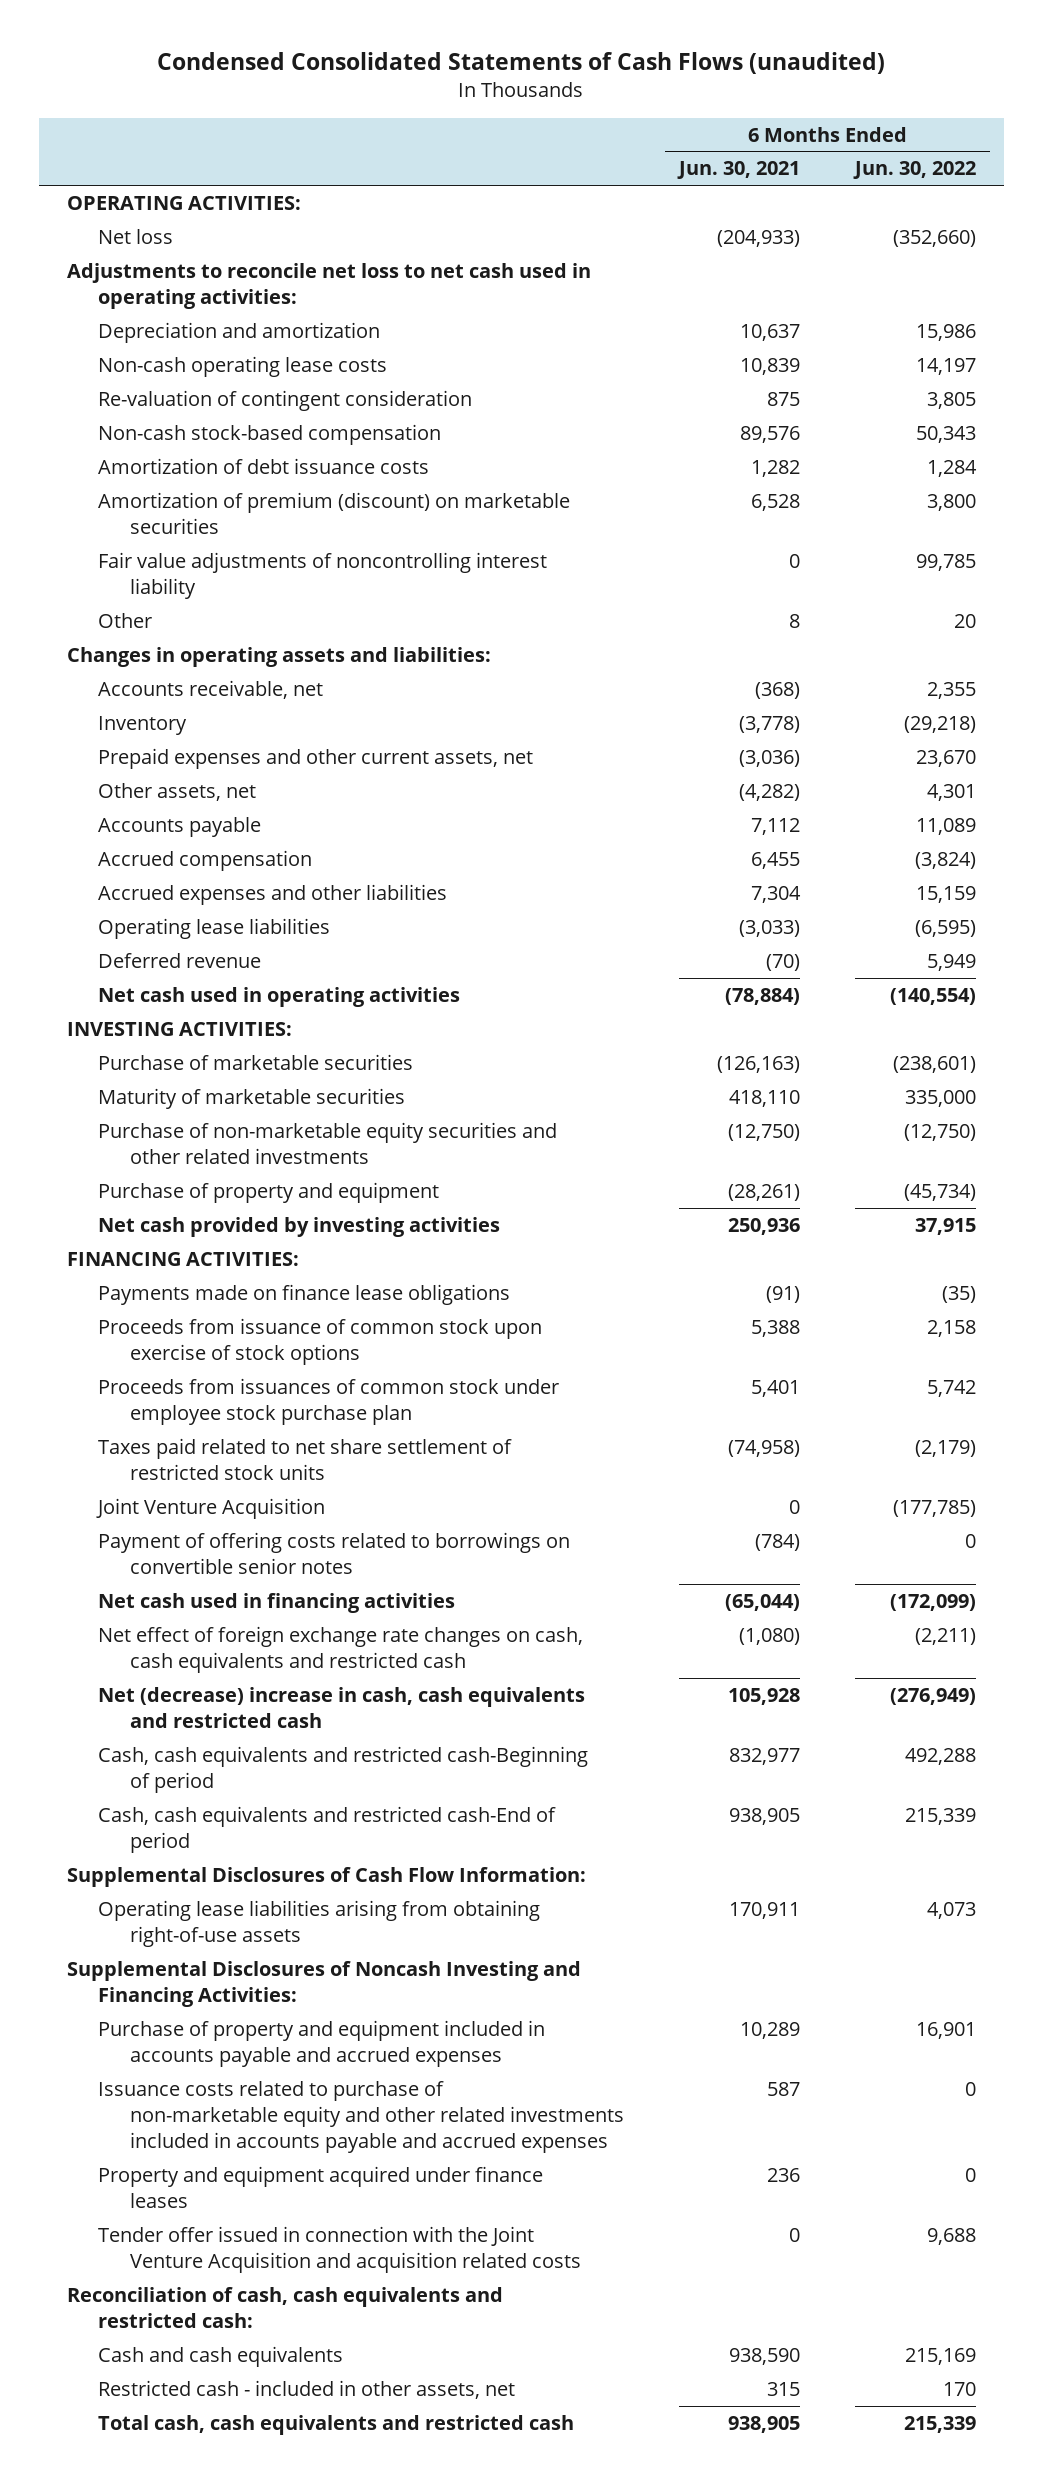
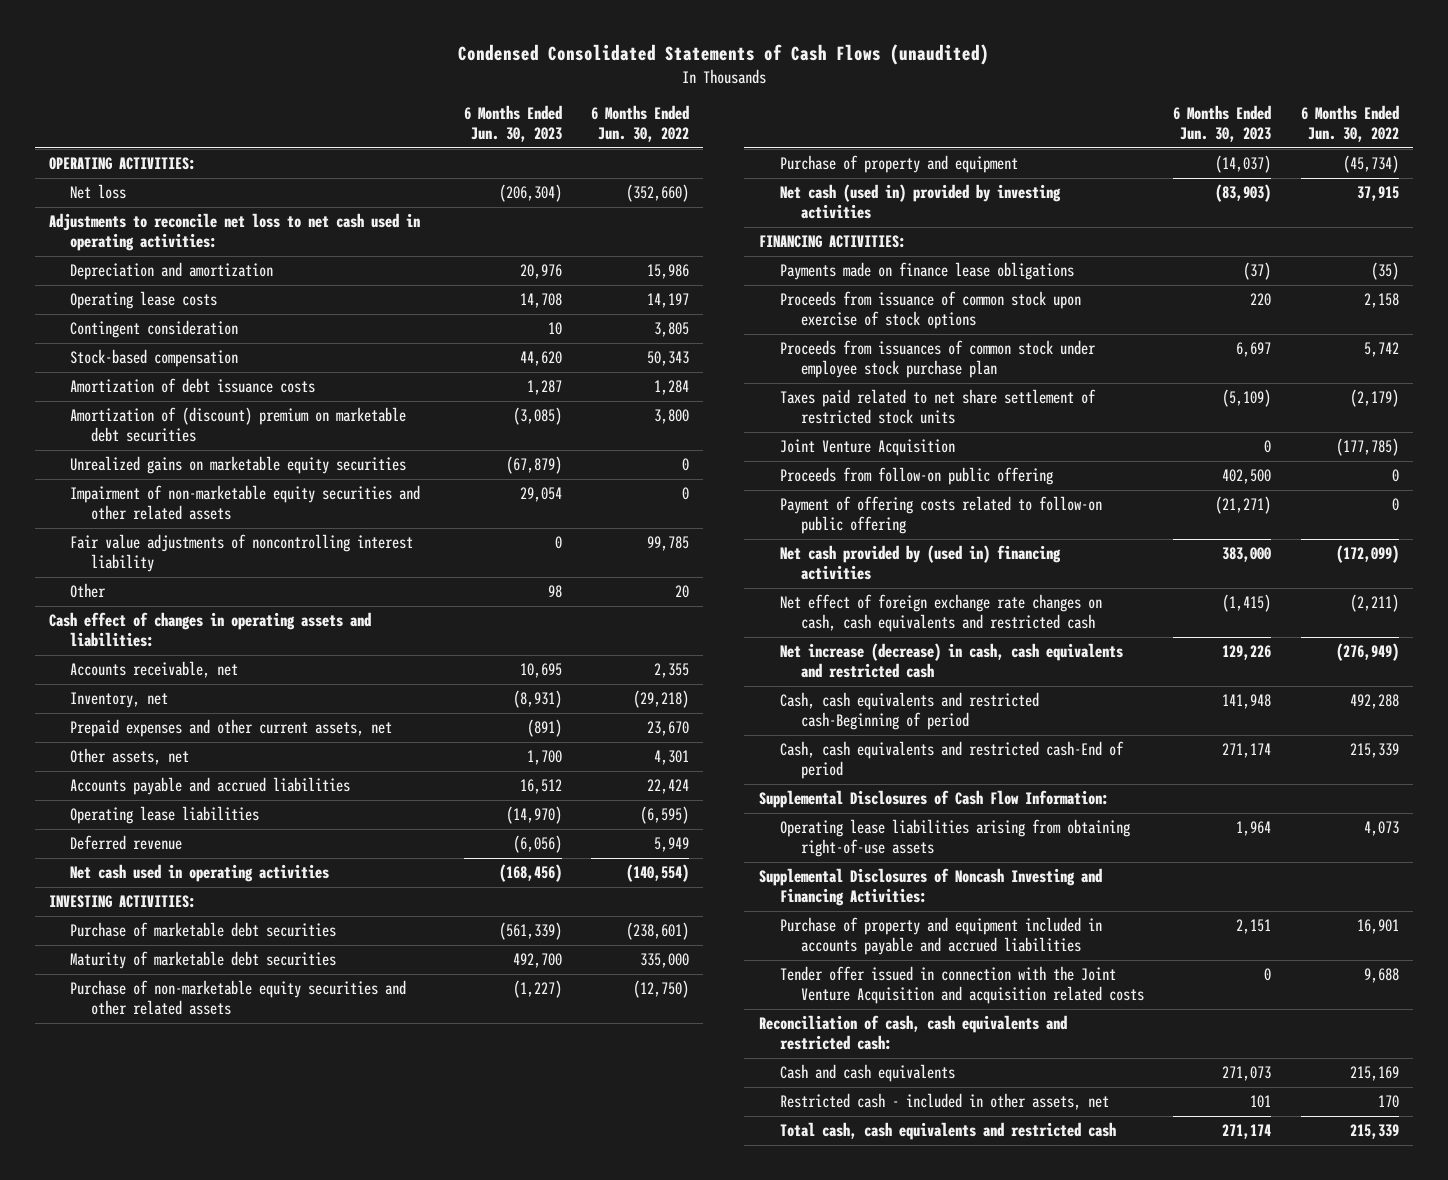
[677,161,801,180] Jun. 30, 2021 -> none
none -> [463,105,562,143] 6 Months Ended Jun. 30, 2023
[98,356,388,378] Non-cash operating lease costs -> [70,291,218,310] Operating lease costs
[98,390,473,412] Re-valuation of contingent consideration -> [70,320,239,339] Contingent consideration
[98,424,442,446] Non-cash stock-based compensation -> [70,349,239,368] Stock-based compensation
[98,492,571,535] Amortization of premium (discount) on marketable securities -> [70,407,407,442] Amortization of (discount) premium on marketable debt securities
none -> [70,456,407,475] Unrealized gains on marketable equity securities
none -> [70,485,421,520] Impairment of non-marketable equity securities and other related assets
[66,647,491,668] Changes in operating assets and liabilities: -> [49,612,372,647] Cash effect of changes in operating assets and liabilities:
[98,716,188,736] Inventory -> [70,692,169,709] Inventory, net
[98,817,262,838] Accounts payable -> none
[98,850,313,872] Accrued compensation -> none
[98,884,448,906] Accrued expenses and other liabilities -> none
none -> [70,777,351,796] Accounts payable and accrued liabilities
[98,1054,414,1071] Purchase of marketable securities -> [70,922,337,938] Purchase of marketable debt securities
[98,1088,406,1110] Maturity of marketable securities -> [70,951,337,970] Maturity of marketable debt securities
[98,1122,558,1165] Purchase of non-marketable equity securities and other related investments -> [70,980,407,1015] Purchase of non-marketable equity securities and other related assets
[98,1217,501,1238] Net cash provided by investing activities -> [780,184,1062,219] Net cash (used in) provided by investing activities
none -> [780,467,1054,486] Proceeds from follow-on public offering
[98,1532,571,1575] Payment of offering costs related to borrowings on convertible senior notes -> [780,496,1103,534] Payment of offering costs related to follow-on public offering
[98,1593,456,1614] Net cash used in financing activities -> [780,545,1062,580] Net cash provided by (used in) financing activities
[98,1687,586,1729] Net (decrease) increase in cash, cash equivalents and restricted cash -> [780,643,1124,678] Net increase (decrease) in cash, cash equivalents and restricted cash
[98,2081,625,2154] Issuance costs related to purchase of non-marketable equity and other related investments included in accounts payable and accrued expenses -> none
[98,2166,544,2209] Property and equipment acquired under finance leases -> none
[98,2020,546,2068] Purchase of property and equipment included in accounts payable and accrued expenses -> [780,917,1103,955] Purchase of property and equipment included in accounts payable and accrued liabilities

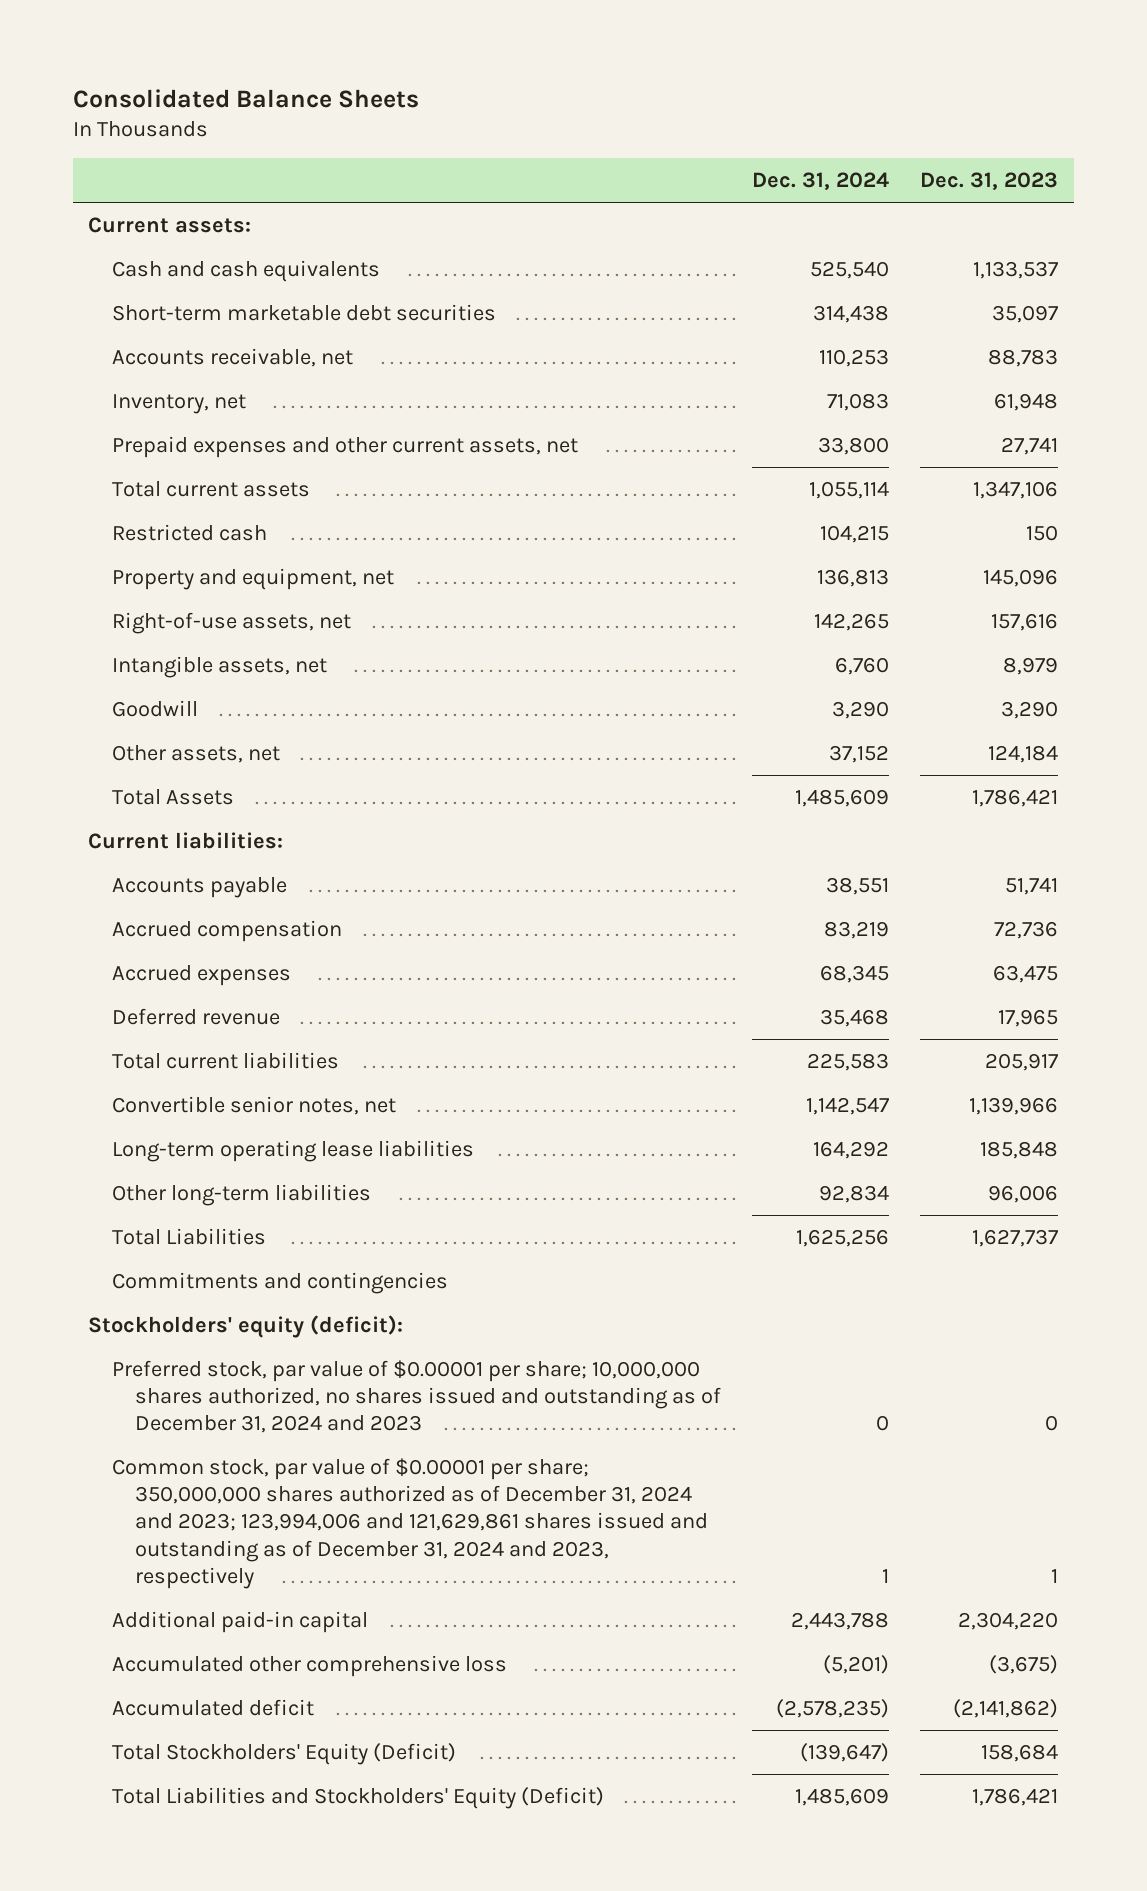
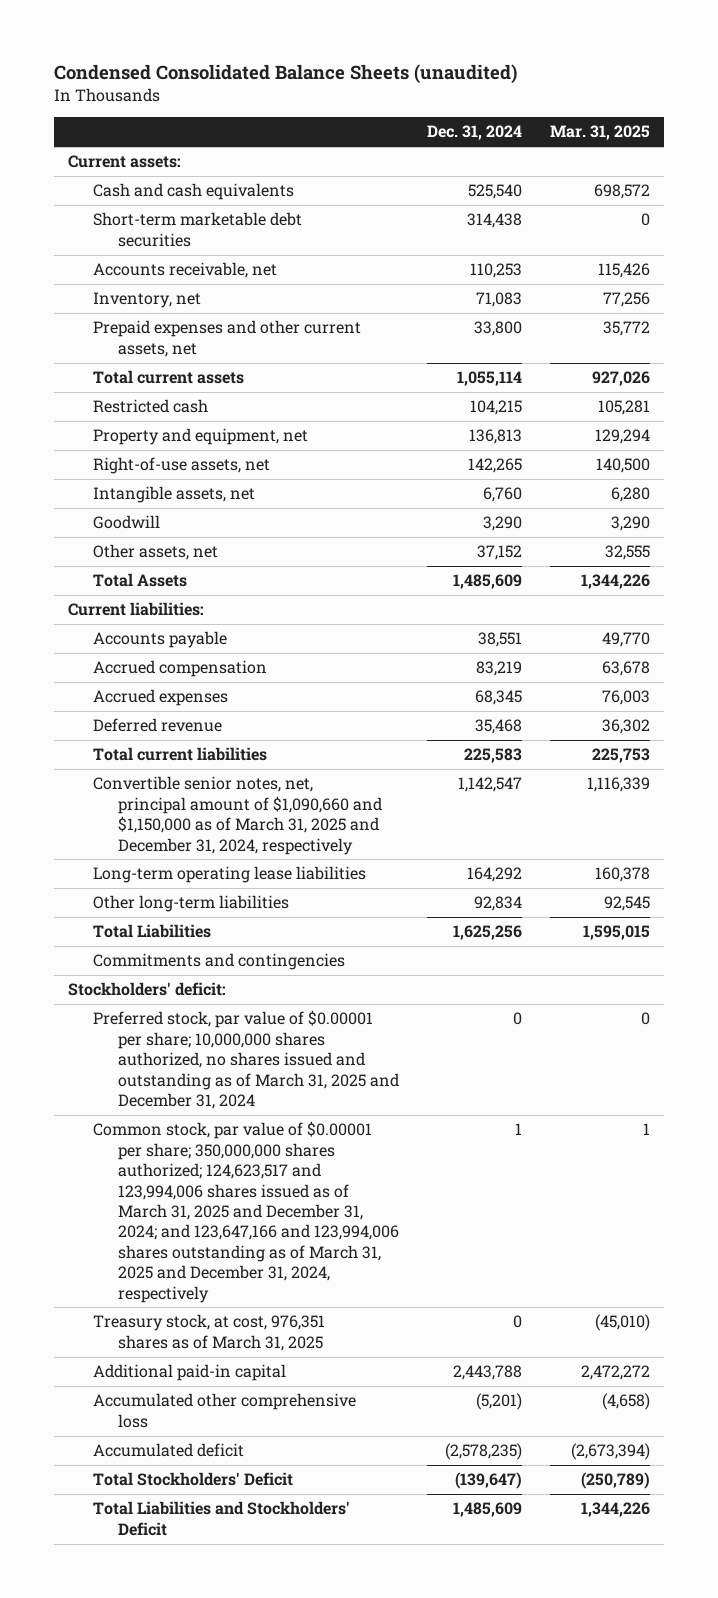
[72,88,419,108] Consolidated Balance Sheets -> [53,63,517,84] Condensed Consolidated Balance Sheets (unaudited)
[920,172,1059,191] Dec. 31, 2023 -> none
none -> [549,125,650,141] Mar. 31, 2025
[111,1095,396,1115] Convertible senior notes, net -> [92,776,382,855] Convertible senior notes, net, principal amount of $1,090,660 and $1,150,000 as of March 31, 2025 and December 31, 2024, respectively
[88,1314,404,1338] Stockholders' equity (deficit): -> [67,982,226,997] Stockholders' deficit:
[111,1359,721,1434] Preferred stock, par value of $0.00001 per share; 10,000,000 shares authorized, no shares issued and outstanding as of December 31, 2024 and 2023 -> [92,1010,399,1109] Preferred stock, par value of $0.00001 per share; 10,000,000 shares authorized, no shares issued and outstanding as of March 31, 2025 and December 31, 2024
[111,1457,708,1589] Common stock, par value of $0.00001 per share; 350,000,000 shares authorized as of December 31, 2024 and 2023; 123,994,006 and 121,629,861 shares issued and outstanding as of December 31, 2024 and 2023, respectively -> [92,1121,399,1303] Common stock, par value of $0.00001 per share; 350,000,000 shares authorized; 124,623,517 and 123,994,006 shares issued as of March 31, 2025 and December 31, 2024; and 123,647,166 and 123,994,006 shares outstanding as of March 31, 2025 and December 31, 2024, respectively
none -> [92,1314,325,1351] Treasury stock, at cost, 976,351 shares as of March 31, 2025
[111,1742,456,1765] Total Stockholders' Equity (Deficit) -> [92,1472,293,1487] Total Stockholders' Deficit
[111,1786,604,1809] Total Liabilities and Stockholders' Equity (Deficit) -> [92,1501,350,1536] Total Liabilities and Stockholders' Deficit

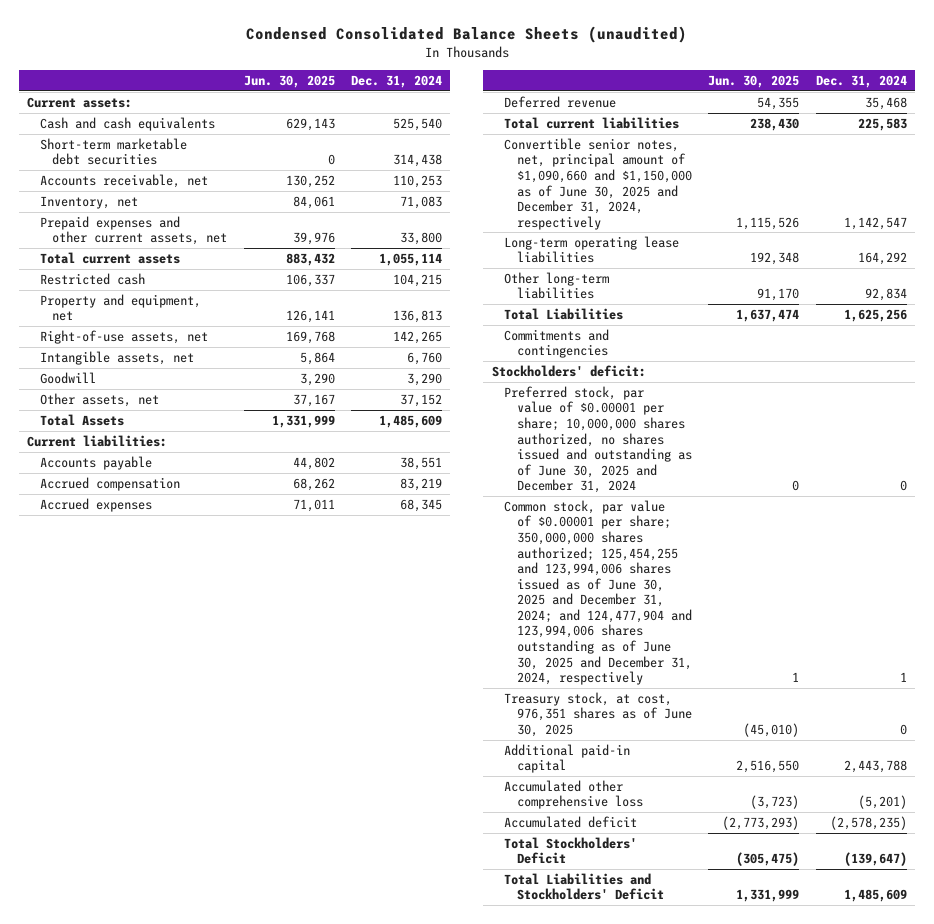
[549,125,650,141] Mar. 31, 2025 -> none
none -> [243,75,335,89] Jun. 30, 2025
[92,776,382,855] Convertible senior notes, net, principal amount of $1,090,660 and $1,150,000 as of March 31, 2025 and December 31, 2024, respectively -> [504,137,692,230] Convertible senior notes, net, principal amount of $1,090,660 and $1,150,000 as of June 30, 2025 and December 31, 2024, respectively
[92,1010,399,1109] Preferred stock, par value of $0.00001 per share; 10,000,000 shares authorized, no shares issued and outstanding as of March 31, 2025 and December 31, 2024 -> [504,385,692,494] Preferred stock, par value of $0.00001 per share; 10,000,000 shares authorized, no shares issued and outstanding as of June 30, 2025 and December 31, 2024
[92,1121,399,1303] Common stock, par value of $0.00001 per share; 350,000,000 shares authorized; 124,623,517 and 123,994,006 shares issued as of March 31, 2025 and December 31, 2024; and 123,647,166 and 123,994,006 shares outstanding as of March 31, 2025 and December 31, 2024, respectively -> [504,499,692,686] Common stock, par value of $0.00001 per share; 350,000,000 shares authorized; 125,454,255 and 123,994,006 shares issued as of June 30, 2025 and December 31, 2024; and 124,477,904 and 123,994,006 shares outstanding as of June 30, 2025 and December 31, 2024, respectively
[92,1314,325,1351] Treasury stock, at cost, 976,351 shares as of March 31, 2025 -> [504,691,692,738] Treasury stock, at cost, 976,351 shares as of June 30, 2025

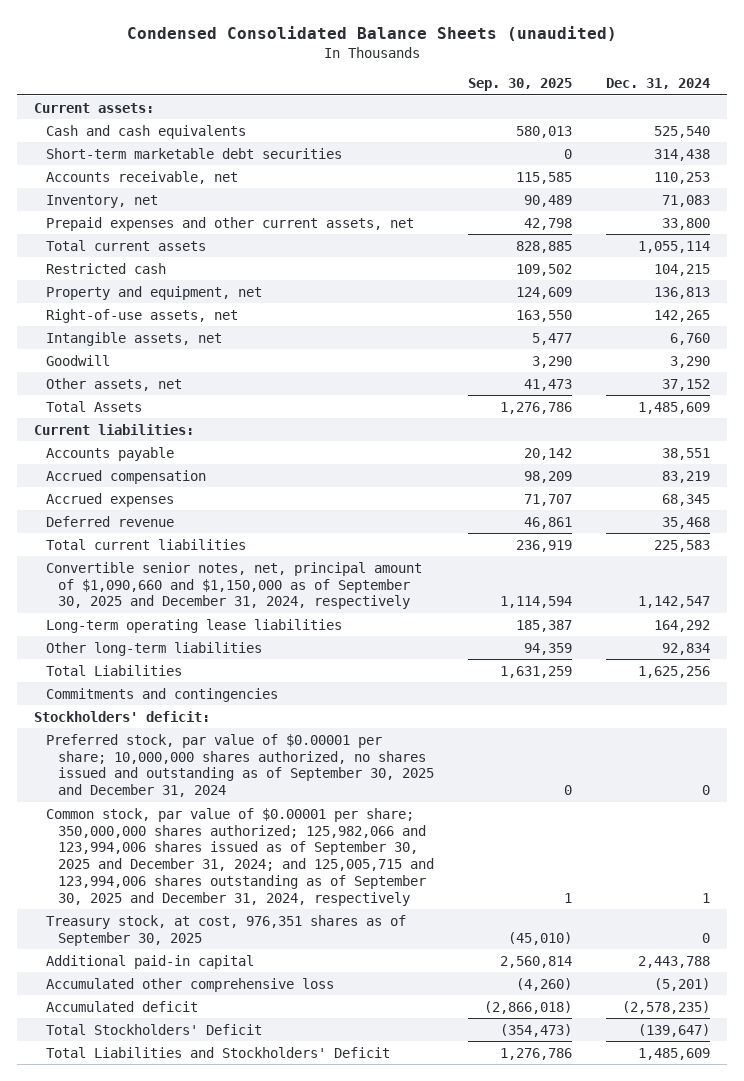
[243,75,335,89] Jun. 30, 2025 -> none
none -> [467,78,572,92] Sep. 30, 2025
[504,137,692,230] Convertible senior notes, net, principal amount of $1,090,660 and $1,150,000 as of June 30, 2025 and December 31, 2024, respectively -> [46,561,423,610] Convertible senior notes, net, principal amount of $1,090,660 and $1,150,000 as of September 30, 2025 and December 31, 2024, respectively
[504,385,692,494] Preferred stock, par value of $0.00001 per share; 10,000,000 shares authorized, no shares issued and outstanding as of June 30, 2025 and December 31, 2024 -> [46,733,434,798] Preferred stock, par value of $0.00001 per share; 10,000,000 shares authorized, no shares issued and outstanding as of September 30, 2025 and December 31, 2024
[504,499,692,686] Common stock, par value of $0.00001 per share; 350,000,000 shares authorized; 125,454,255 and 123,994,006 shares issued as of June 30, 2025 and December 31, 2024; and 124,477,904 and 123,994,006 shares outstanding as of June 30, 2025 and December 31, 2024, respectively -> [46,807,434,906] Common stock, par value of $0.00001 per share; 350,000,000 shares authorized; 125,982,066 and 123,994,006 shares issued as of September 30, 2025 and December 31, 2024; and 125,005,715 and 123,994,006 shares outstanding as of September 30, 2025 and December 31, 2024, respectively
[504,691,692,738] Treasury stock, at cost, 976,351 shares as of June 30, 2025 -> [46,914,407,946] Treasury stock, at cost, 976,351 shares as of September 30, 2025

